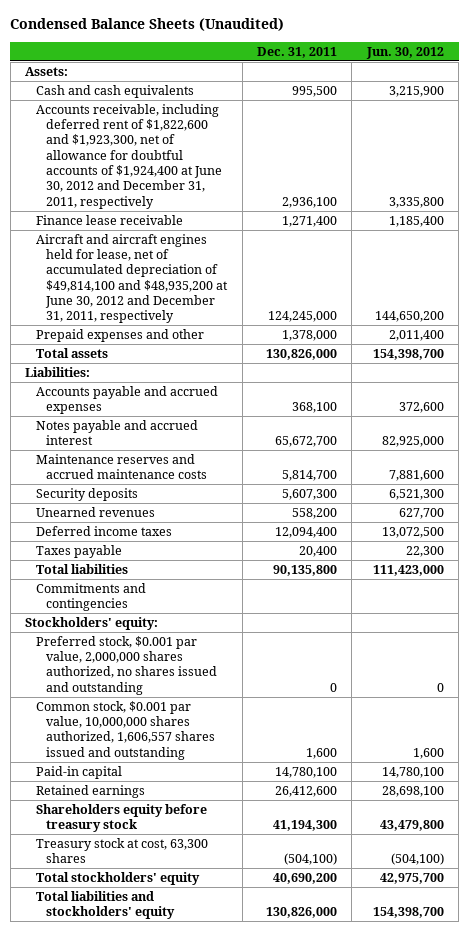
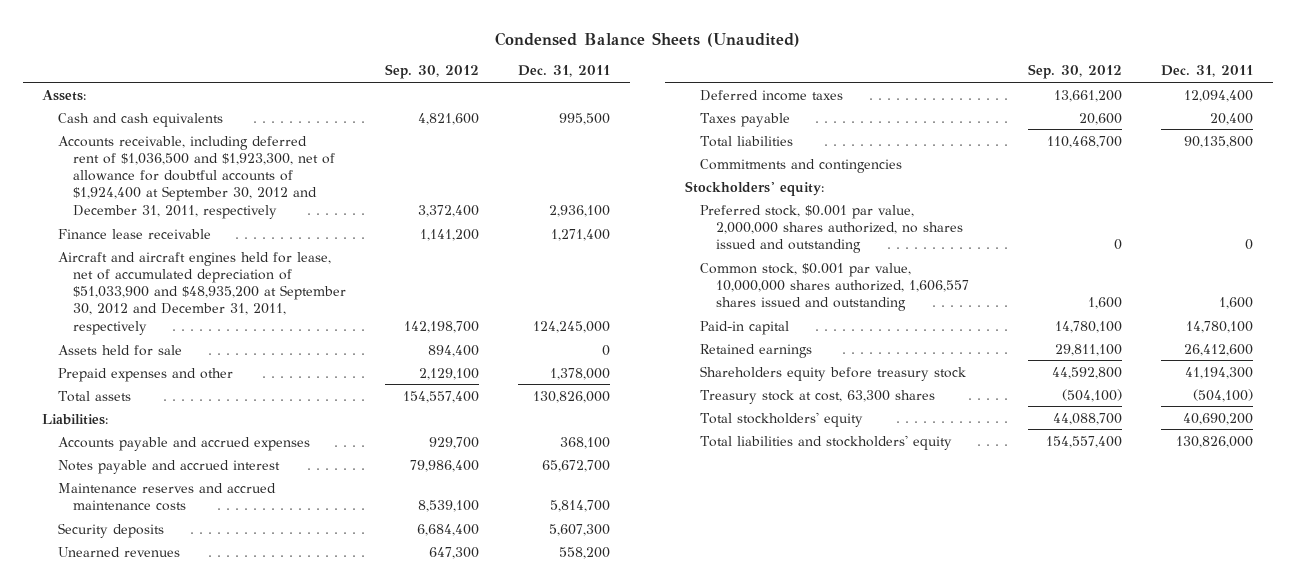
[365,46,444,59] Jun. 30, 2012 -> none
none -> [385,64,480,80] Sep. 30, 2012
[35,103,223,209] Accounts receivable, including deferred rent of $1,822,600 and $1,923,300, net of allowance for doubtful accounts of $1,924,400 at June 30, 2012 and December 31, 2011, respectively -> [57,135,335,219] Accounts receivable, including deferred rent of $1,036,500 and $1,923,300, net of allowance for doubtful accounts of $1,924,400 at September 30, 2012 and December 31, 2011, respectively
[35,233,229,324] Aircraft and aircraft engines held for lease, net of accumulated depreciation of $49,814,100 and $48,935,200 at June 30, 2012 and December 31, 2011, respectively -> [57,251,346,335] Aircraft and aircraft engines held for lease, net of accumulated depreciation of $51,033,900 and $48,935,200 at September 30, 2012 and December 31, 2011, respectively
none -> [57,344,182,356] Assets held for sale

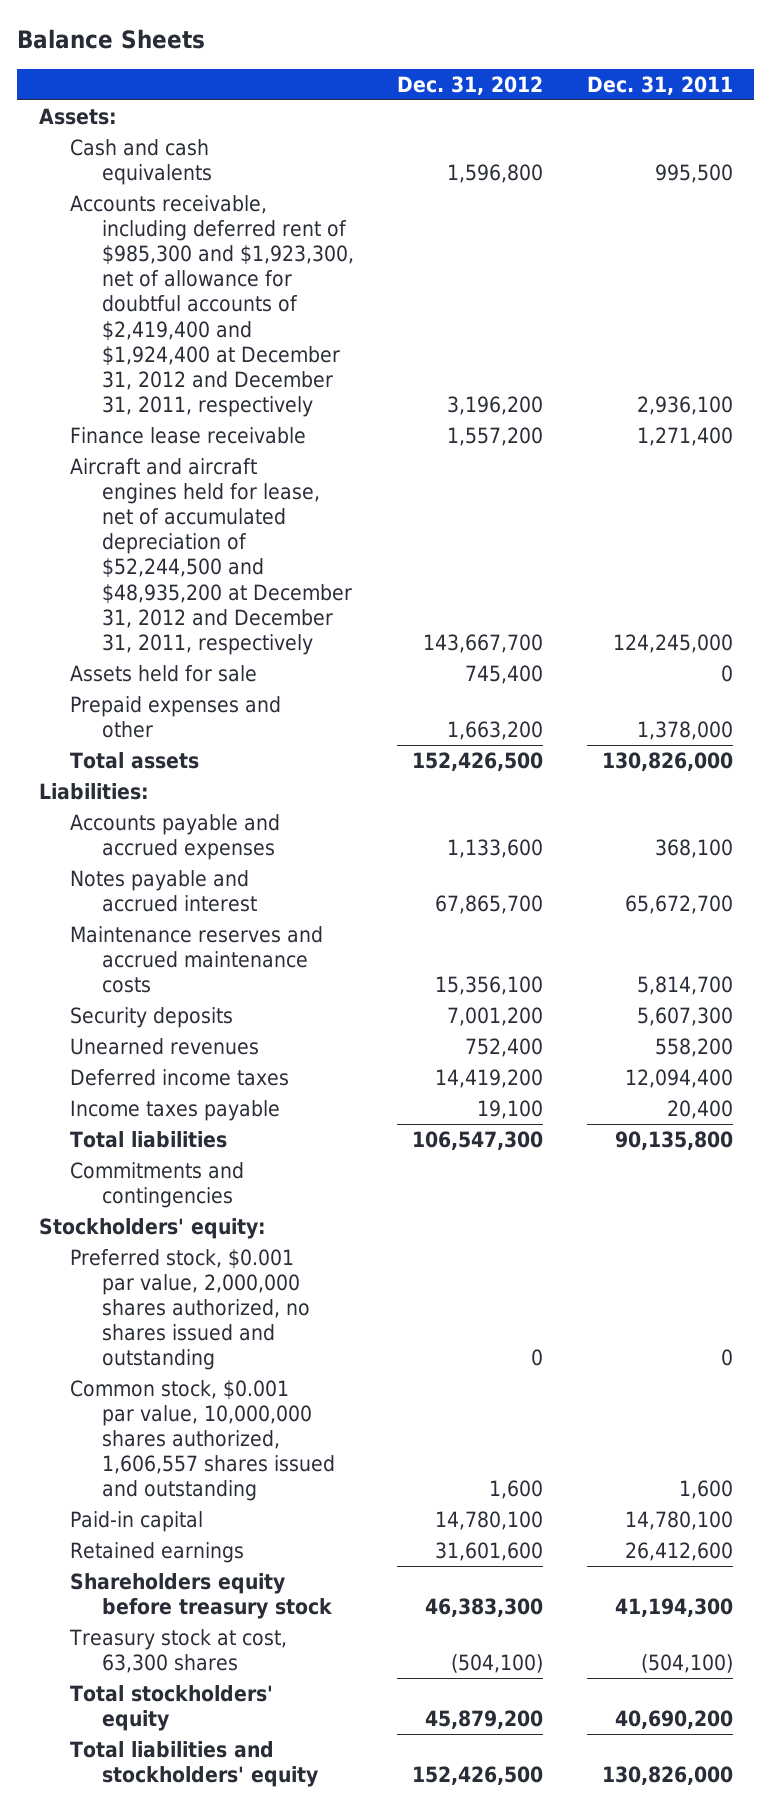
[494,31,800,47] Condensed Balance Sheets (Unaudited) -> [16,29,205,50] Balance Sheets
[385,64,480,80] Sep. 30, 2012 -> none
none -> [397,75,544,95] Dec. 31, 2012
[57,135,335,219] Accounts receivable, including deferred rent of $1,036,500 and $1,923,300, net of allowance for doubtful accounts of $1,924,400 at September 30, 2012 and December 31, 2011, respectively -> [70,194,354,418] Accounts receivable, including deferred rent of $985,300 and $1,923,300, net of allowance for doubtful accounts of $2,419,400 and $1,924,400 at December 31, 2012 and December 31, 2011, respectively
[57,251,346,335] Aircraft and aircraft engines held for lease, net of accumulated depreciation of $51,033,900 and $48,935,200 at September 30, 2012 and December 31, 2011, respectively -> [70,457,352,655] Aircraft and aircraft engines held for lease, net of accumulated depreciation of $52,244,500 and $48,935,200 at December 31, 2012 and December 31, 2011, respectively
[700,112,791,127] Taxes payable -> [70,1099,281,1121] Income taxes payable

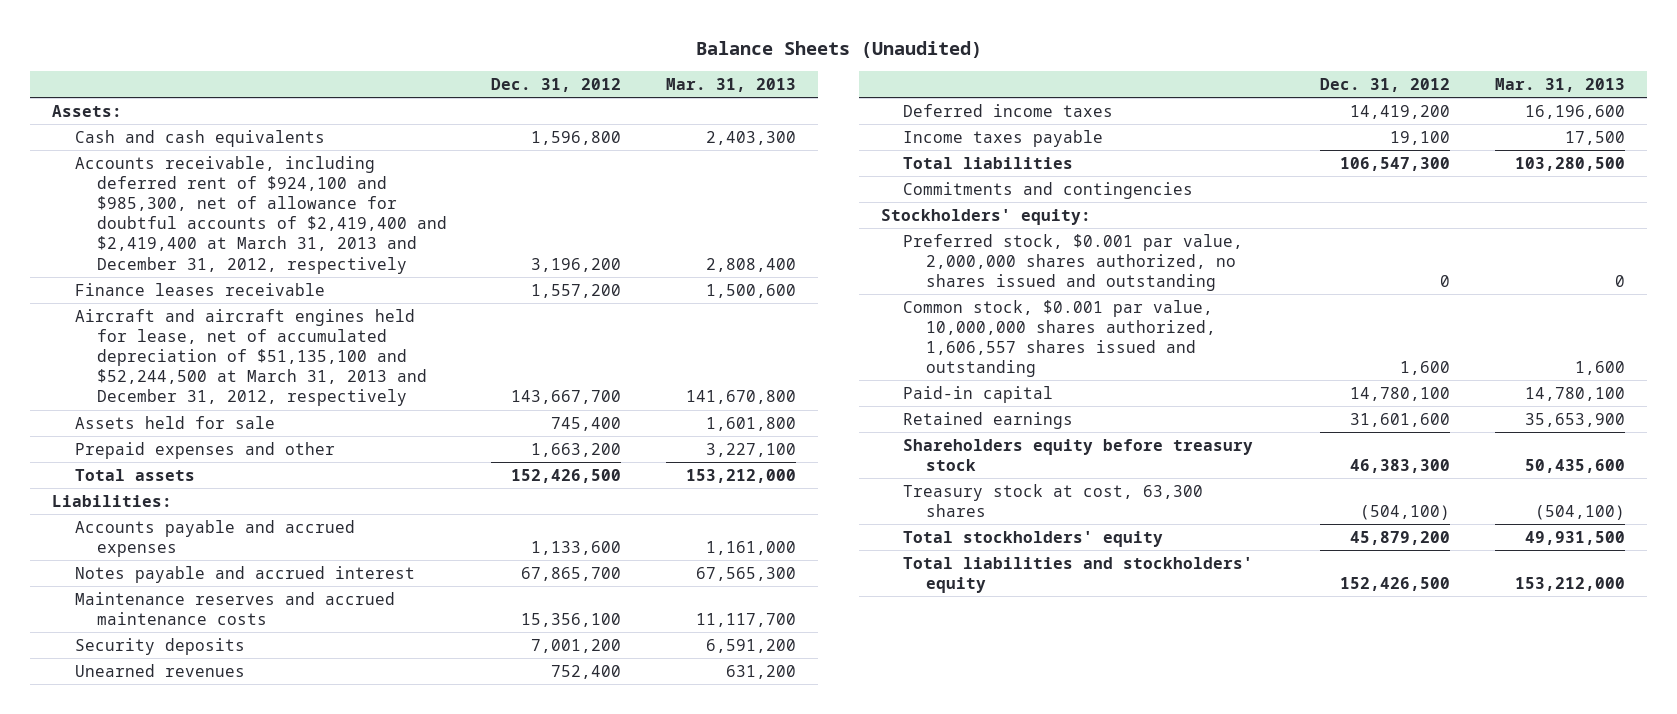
[16,29,205,50] Balance Sheets -> [695,40,982,58] Balance Sheets (Unaudited)
[586,75,733,95] Dec. 31, 2011 -> none
none -> [666,77,797,92] Mar. 31, 2013
[70,194,354,418] Accounts receivable, including deferred rent of $985,300 and $1,923,300, net of allowance for doubtful accounts of $2,419,400 and $1,924,400 at December 31, 2012 and December 31, 2011, respectively -> [74,155,447,274] Accounts receivable, including deferred rent of $924,100 and $985,300, net of allowance for doubtful accounts of $2,419,400 and $2,419,400 at March 31, 2013 and December 31, 2012, respectively
[70,426,307,444] Finance lease receivable -> [74,282,325,296] Finance leases receivable
[70,457,352,655] Aircraft and aircraft engines held for lease, net of accumulated depreciation of $52,244,500 and $48,935,200 at December 31, 2012 and December 31, 2011, respectively -> [74,308,427,407] Aircraft and aircraft engines held for lease, net of accumulated depreciation of $51,135,100 and $52,244,500 at March 31, 2013 and December 31, 2012, respectively

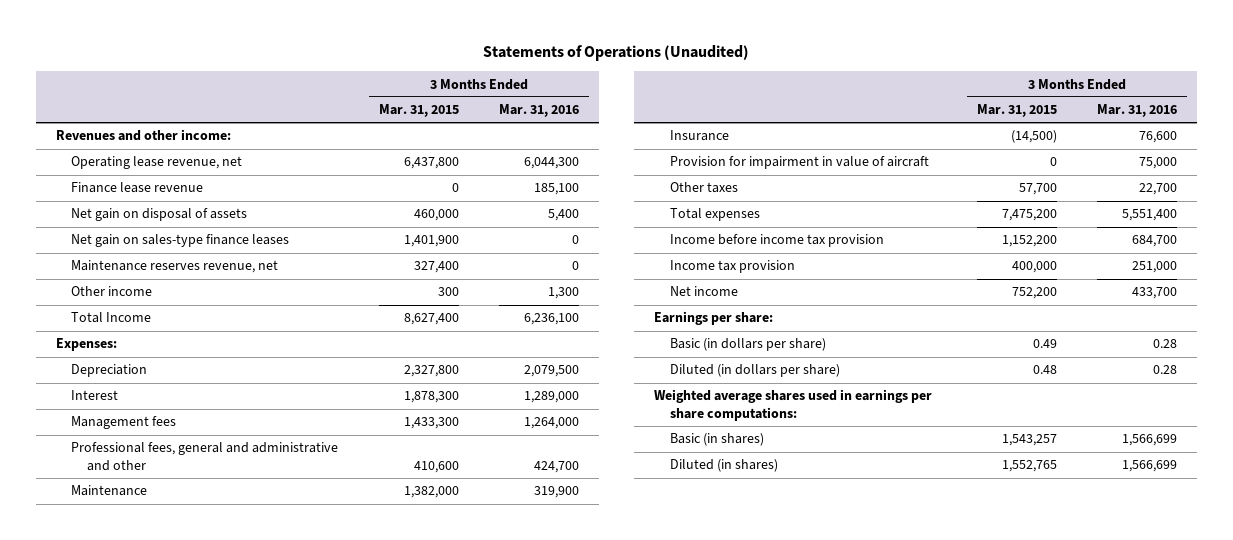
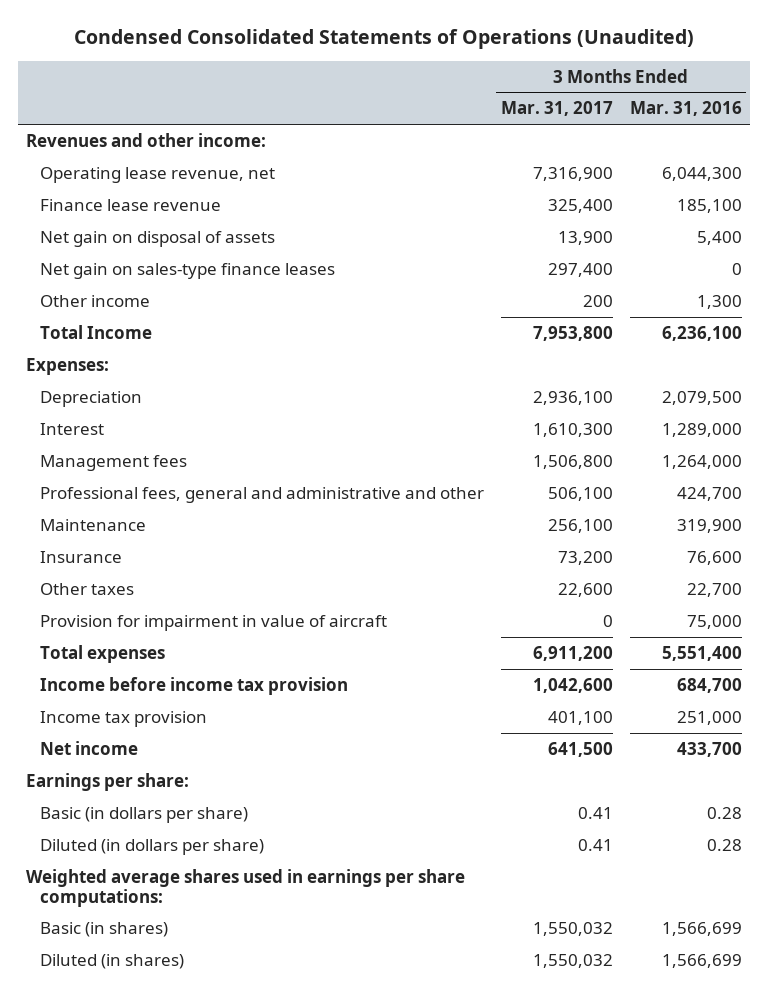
[483,45,750,62] Statements of Operations (Unaudited) -> [74,28,695,49] Condensed Consolidated Statements of Operations (Unaudited)
[378,104,459,118] Mar. 31, 2015 -> none
none -> [500,101,613,117] Mar. 31, 2017
[71,260,279,274] Maintenance reserves revenue, net -> none
[669,156,929,170] Provision for impairment in value of aircraft -> [39,614,387,631] Provision for impairment in value of aircraft

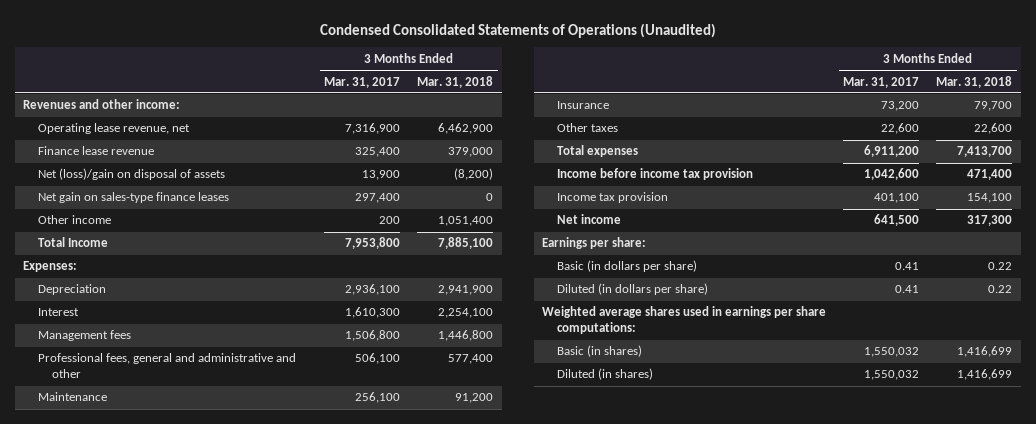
[629,101,742,117] Mar. 31, 2016 -> none
none -> [417,75,494,88] Mar. 31, 2018
[39,230,275,247] Net gain on disposal of assets -> [37,168,225,181] Net (loss)/gain on disposal of assets
[39,614,387,631] Provision for impairment in value of aircraft -> none

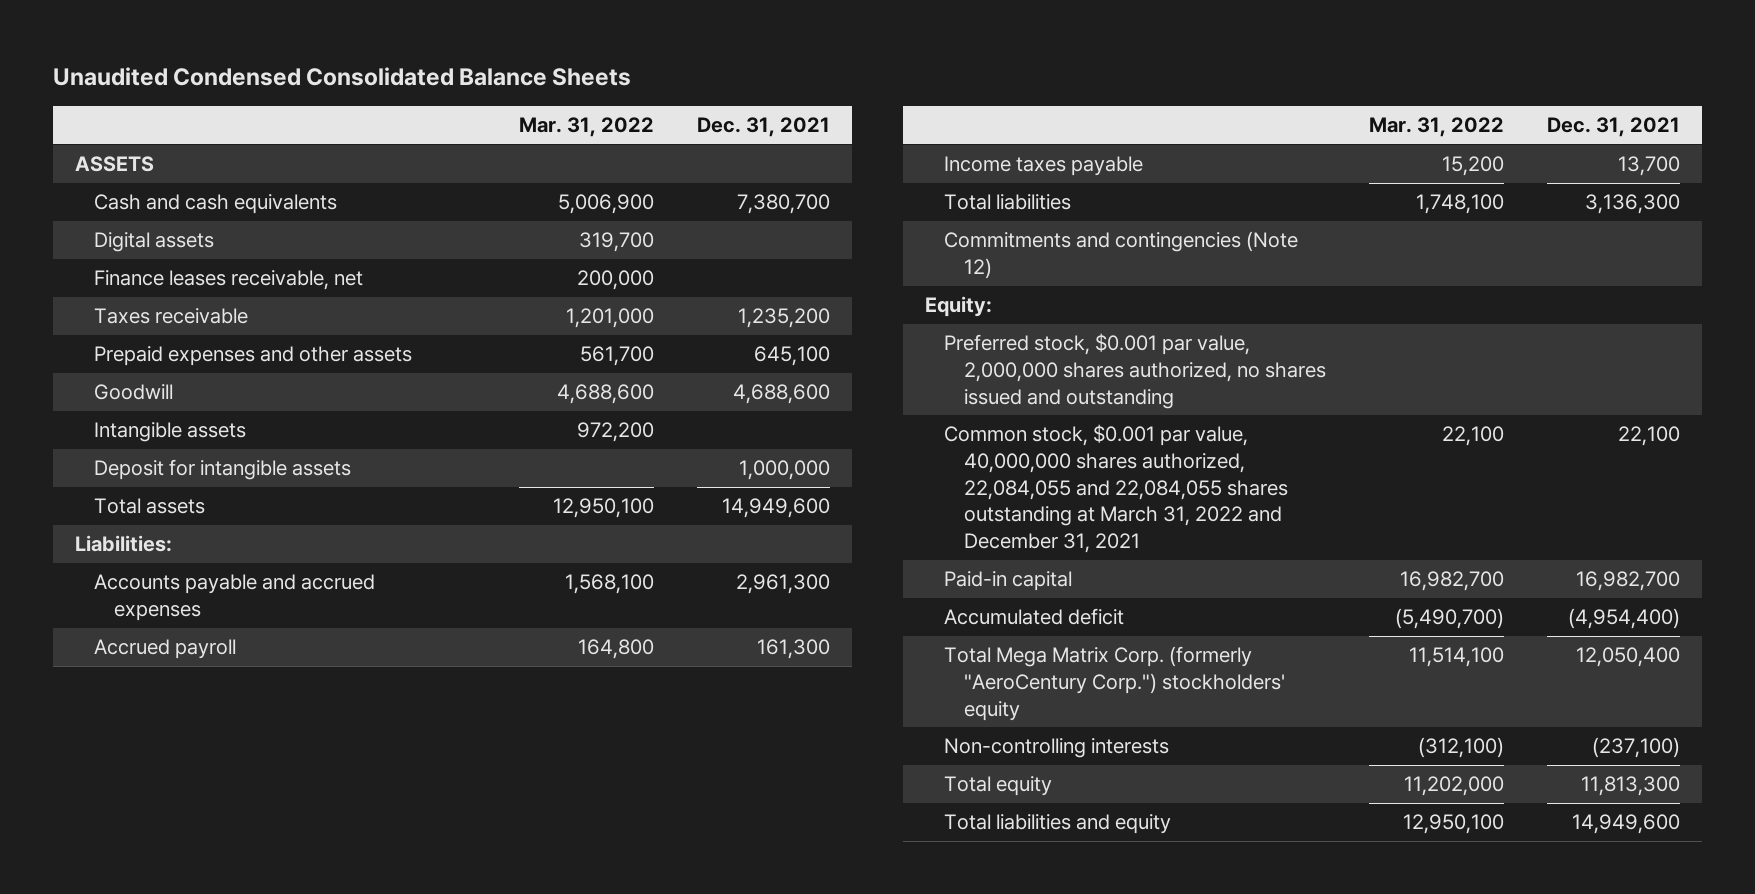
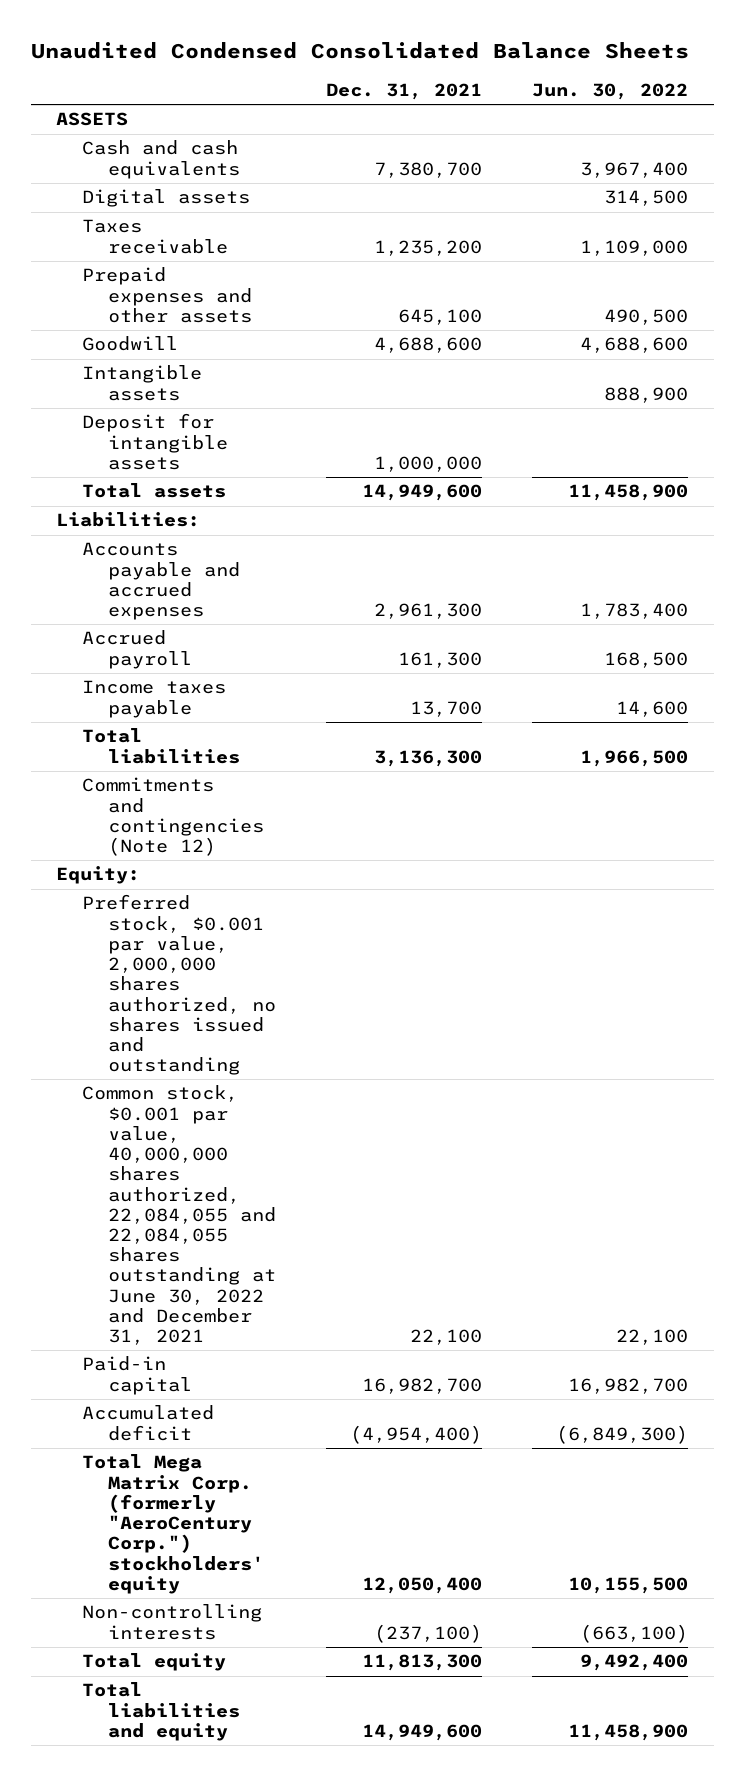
[519,117,655,138] Mar. 31, 2022 -> none
none -> [532,82,689,100] Jun. 30, 2022
[94,270,364,291] Finance leases receivable, net -> none
[944,424,1288,554] Common stock, $0.001 par value, 40,000,000 shares authorized, 22,084,055 and 22,084,055 shares outstanding at March 31, 2022 and December 31, 2021 -> [81,1085,276,1346] Common stock, $0.001 par value, 40,000,000 shares authorized, 22,084,055 and 22,084,055 shares outstanding at June 30, 2022 and December 31, 2021

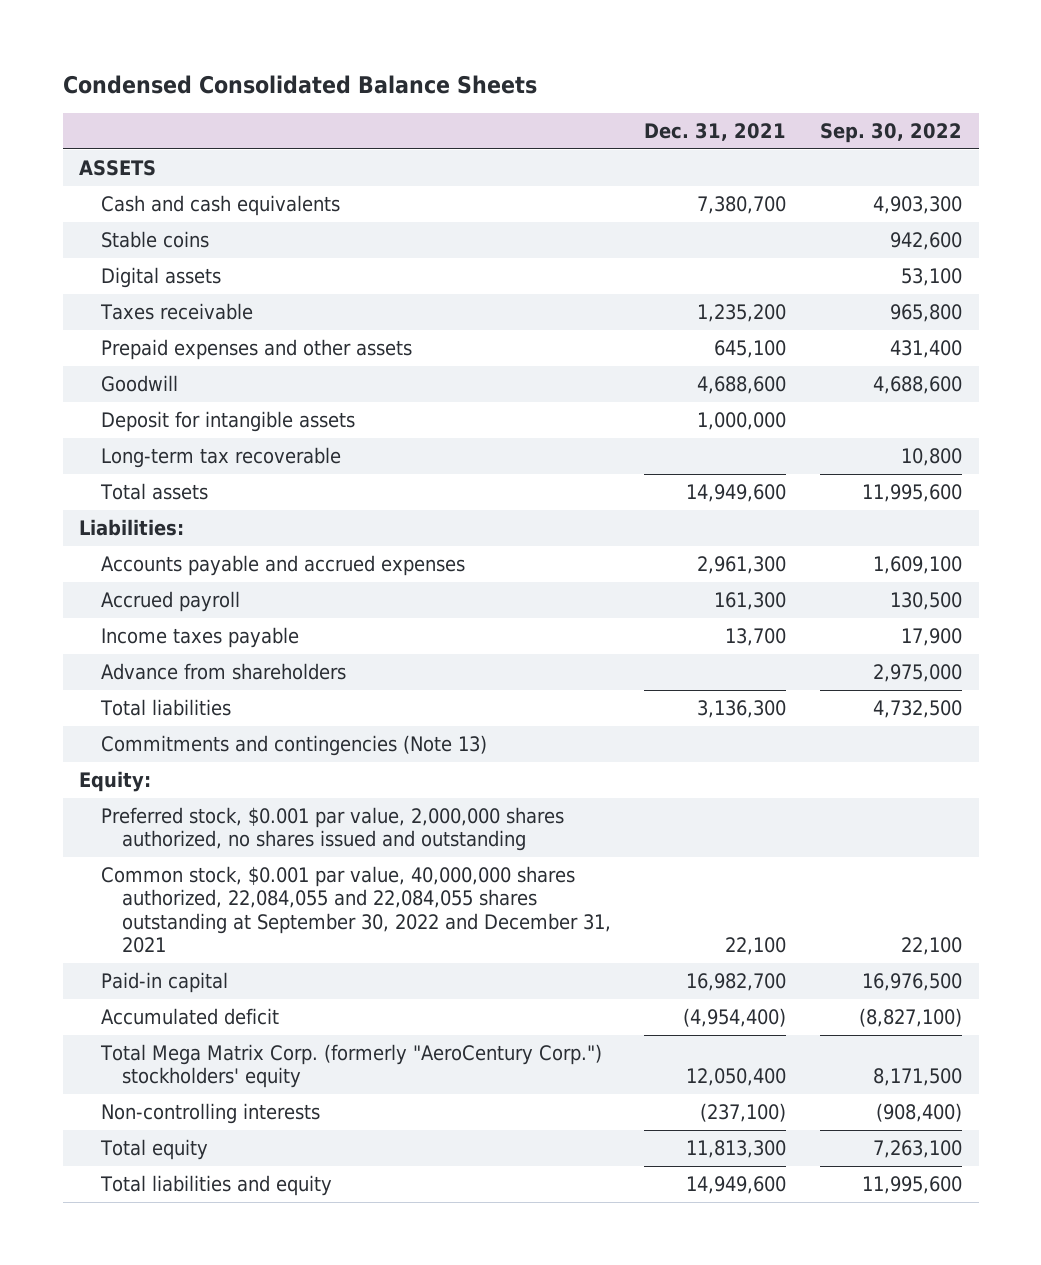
[30,41,689,59] Unaudited Condensed Consolidated Balance Sheets -> [62,74,537,94] Condensed Consolidated Balance Sheets
[532,82,689,100] Jun. 30, 2022 -> none
none -> [819,122,962,143] Sep. 30, 2022
none -> [100,231,209,249] Stable coins
[81,365,202,401] Intangible assets -> none
none -> [100,447,341,469] Long-term tax recoverable
none -> [100,663,346,681] Advance from shareholders
[81,777,264,857] Commitments and contingencies (Note 12) -> [100,735,487,757] Commitments and contingencies (Note 13)
[81,1085,276,1346] Common stock, $0.001 par value, 40,000,000 shares authorized, 22,084,055 and 22,084,055 shares outstanding at June 30, 2022 and December 31, 2021 -> [100,866,612,953] Common stock, $0.001 par value, 40,000,000 shares authorized, 22,084,055 and 22,084,055 shares outstanding at September 30, 2022 and December 31, 2021

